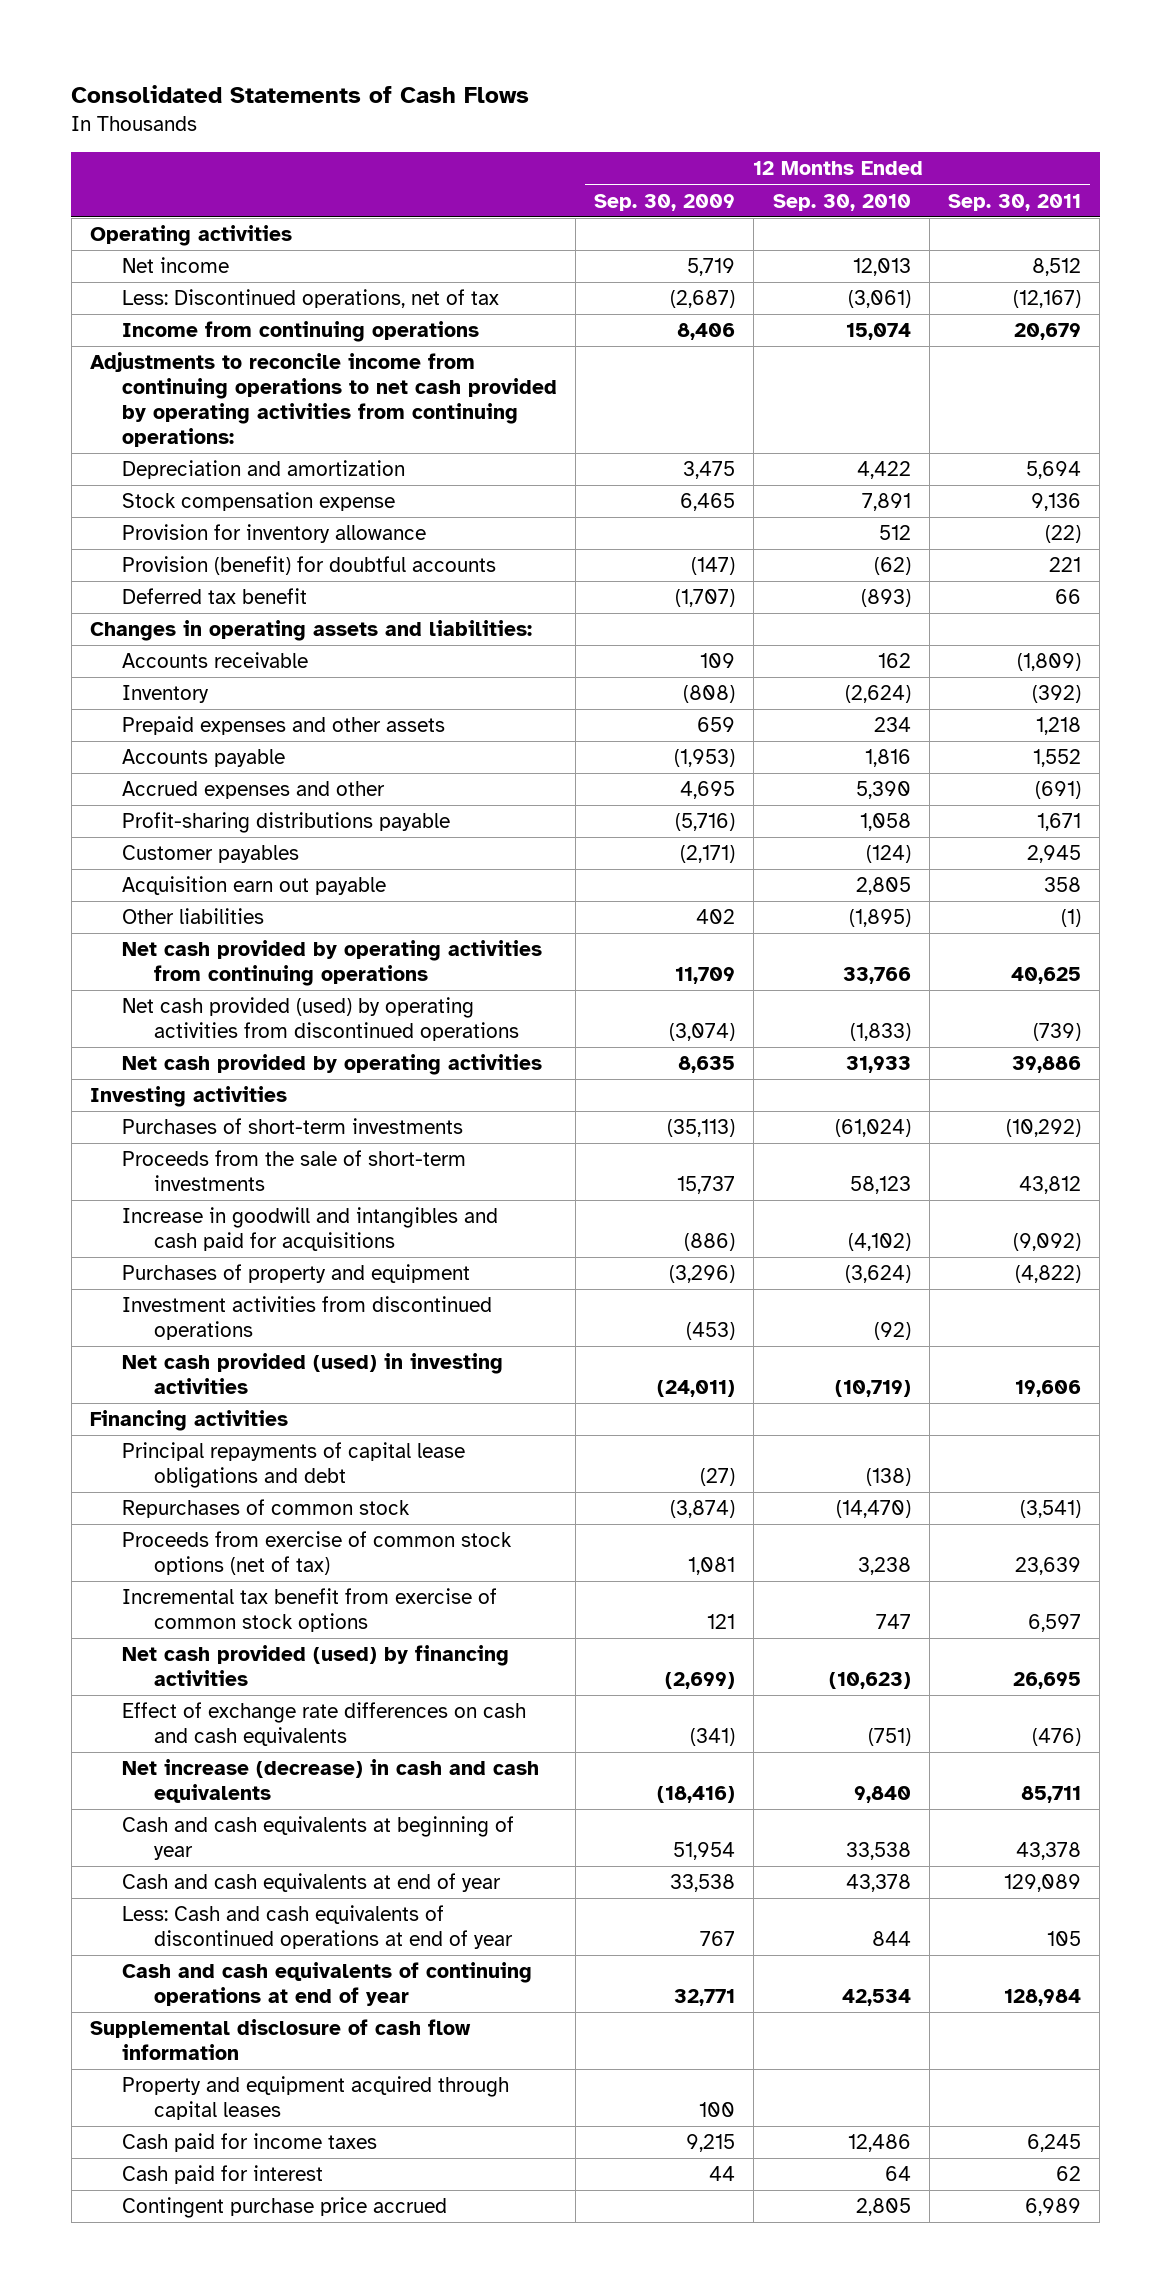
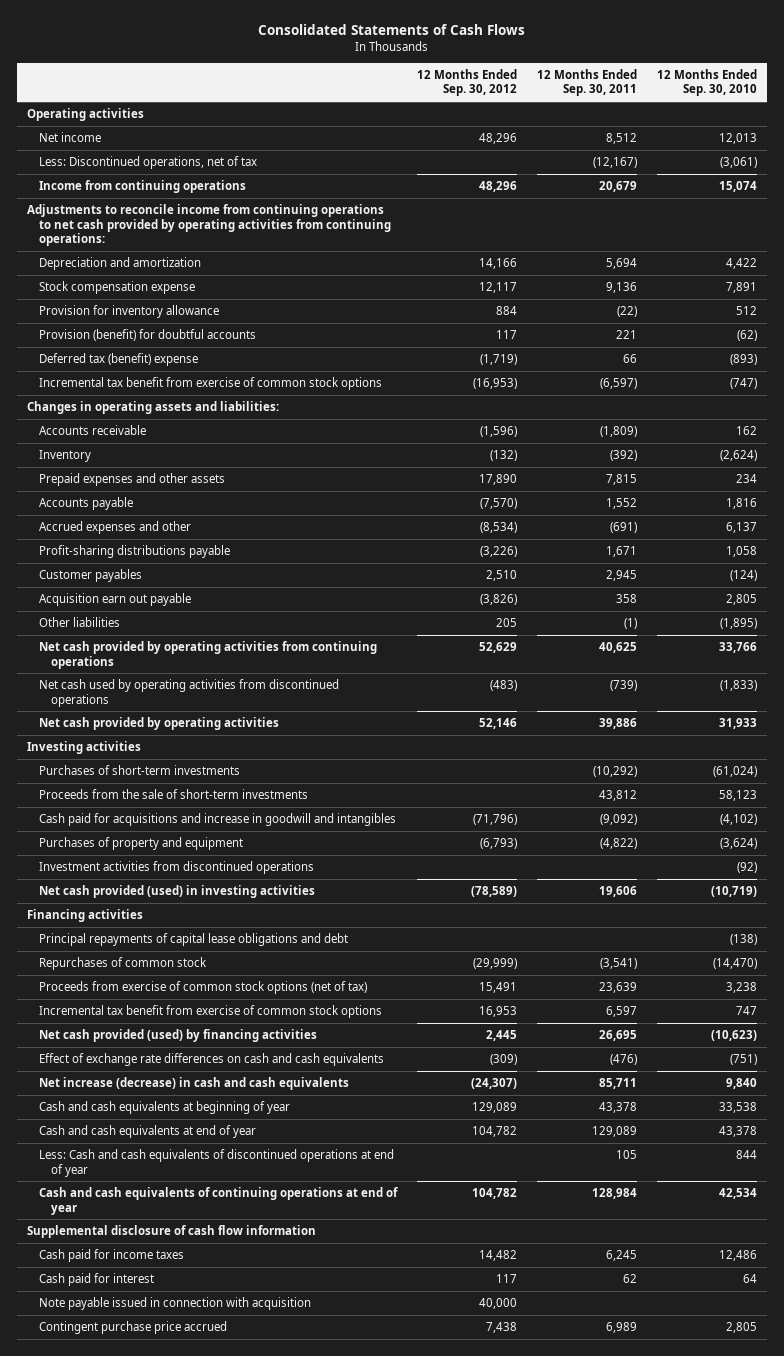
[594,193,736,211] Sep. 30, 2009 -> none
none -> [417,68,518,97] 12 Months Ended Sep. 30, 2012
[121,588,307,605] Deferred tax benefit -> [38,353,198,367] Deferred tax (benefit) expense
none -> [38,377,382,391] Incremental tax benefit from exercise of common stock options
[1035,717,1081,736] 1,218 -> [606,474,638,486] 7,815
[855,781,911,800] 5,390 -> [726,522,758,534] 6,137
[121,997,519,1042] Net cash provided (used) by operating activities from discontinued operations -> [38,679,339,707] Net cash used by operating activities from discontinued operations
[121,1207,498,1252] Increase in goodwill and intangibles and cash paid for acquisitions -> [38,813,396,827] Cash paid for acquisitions and increase in goodwill and intangibles
[121,2076,509,2121] Property and equipment acquired through capital leases -> none
none -> [38,1297,311,1311] Note payable issued in connection with acquisition

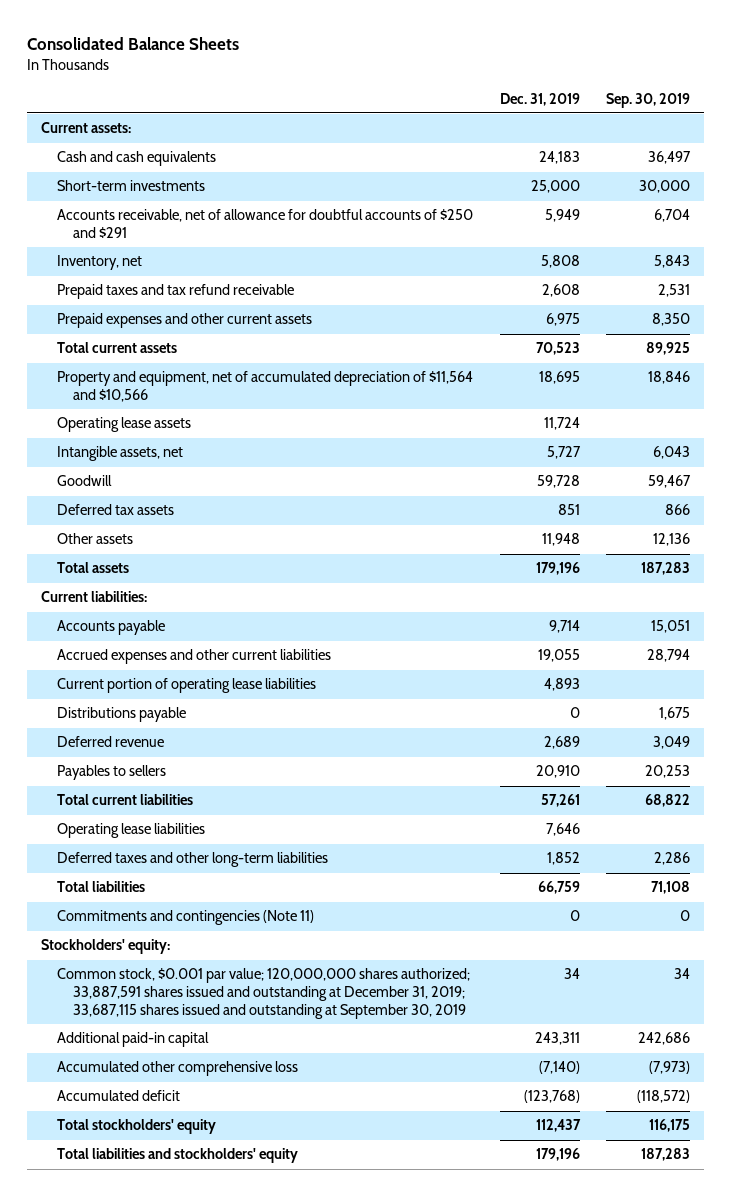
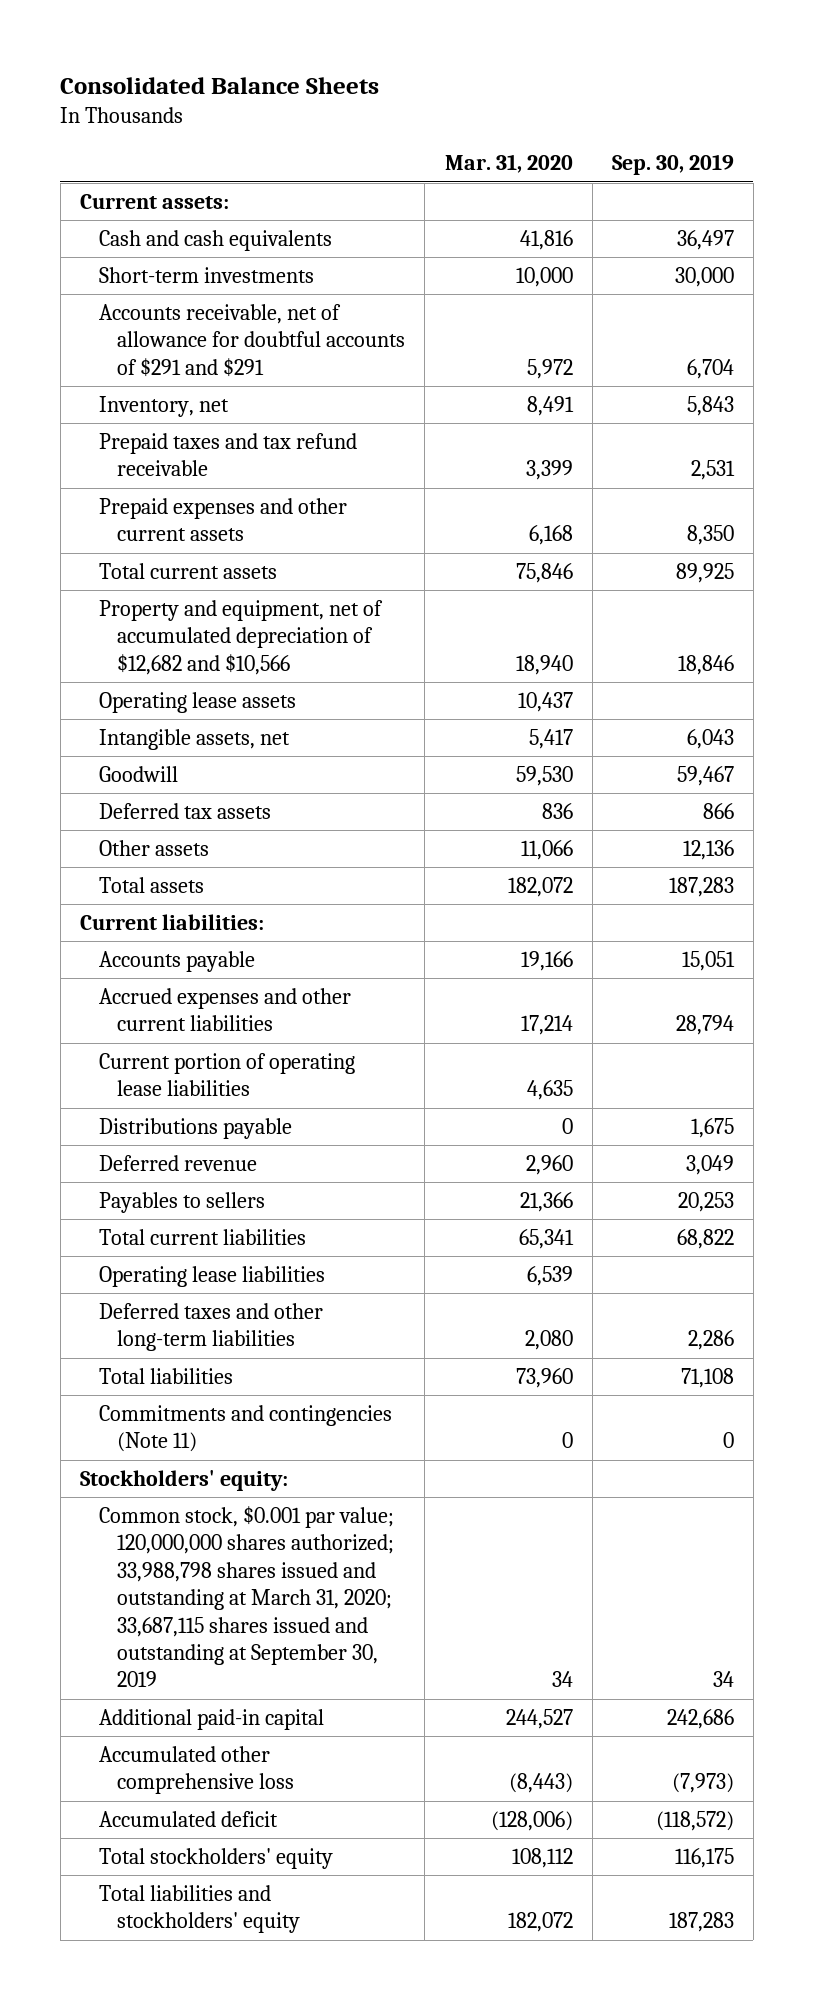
[499,92,580,106] Dec. 31, 2019 -> none
none -> [444,154,573,174] Mar. 31, 2020
[56,209,473,239] Accounts receivable, net of allowance for doubtful accounts of $250 and $291 -> [98,303,406,377] Accounts receivable, net of allowance for doubtful accounts of $291 and $291
[56,371,473,403] Property and equipment, net of accumulated depreciation of $11,564 and $10,566 -> [98,599,383,675] Property and equipment, net of accumulated depreciation of $12,682 and $10,566
[56,968,470,1020] Common stock, $0.001 par value; 120,000,000 shares authorized; 33,887,591 shares issued and outstanding at December 31, 2019; 33,687,115 shares issued and outstanding at September 30, 2019 -> [98,1505,395,1688] Common stock, $0.001 par value; 120,000,000 shares authorized; 33,988,798 shares issued and outstanding at March 31, 2020; 33,687,115 shares issued and outstanding at September 30, 2019

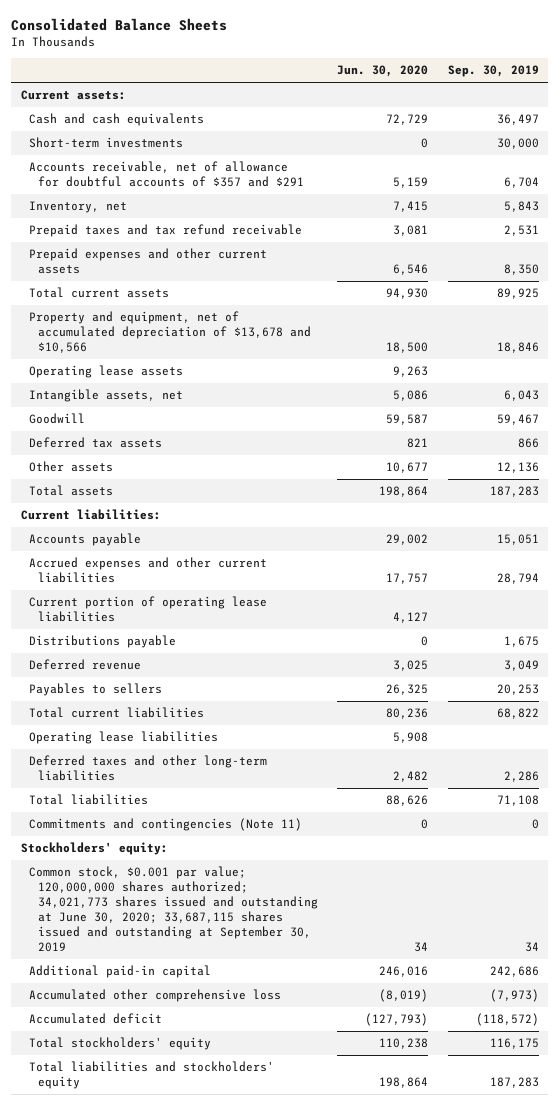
[444,154,573,174] Mar. 31, 2020 -> none
none -> [337,65,429,78] Jun. 30, 2020
[98,303,406,377] Accounts receivable, net of allowance for doubtful accounts of $291 and $291 -> [29,161,305,188] Accounts receivable, net of allowance for doubtful accounts of $357 and $291
[98,599,383,675] Property and equipment, net of accumulated depreciation of $12,682 and $10,566 -> [29,311,312,354] Property and equipment, net of accumulated depreciation of $13,678 and $10,566
[98,1505,395,1688] Common stock, $0.001 par value; 120,000,000 shares authorized; 33,988,798 shares issued and outstanding at March 31, 2020; 33,687,115 shares issued and outstanding at September 30, 2019 -> [29,866,319,953] Common stock, $0.001 par value; 120,000,000 shares authorized; 34,021,773 shares issued and outstanding at June 30, 2020; 33,687,115 shares issued and outstanding at September 30, 2019

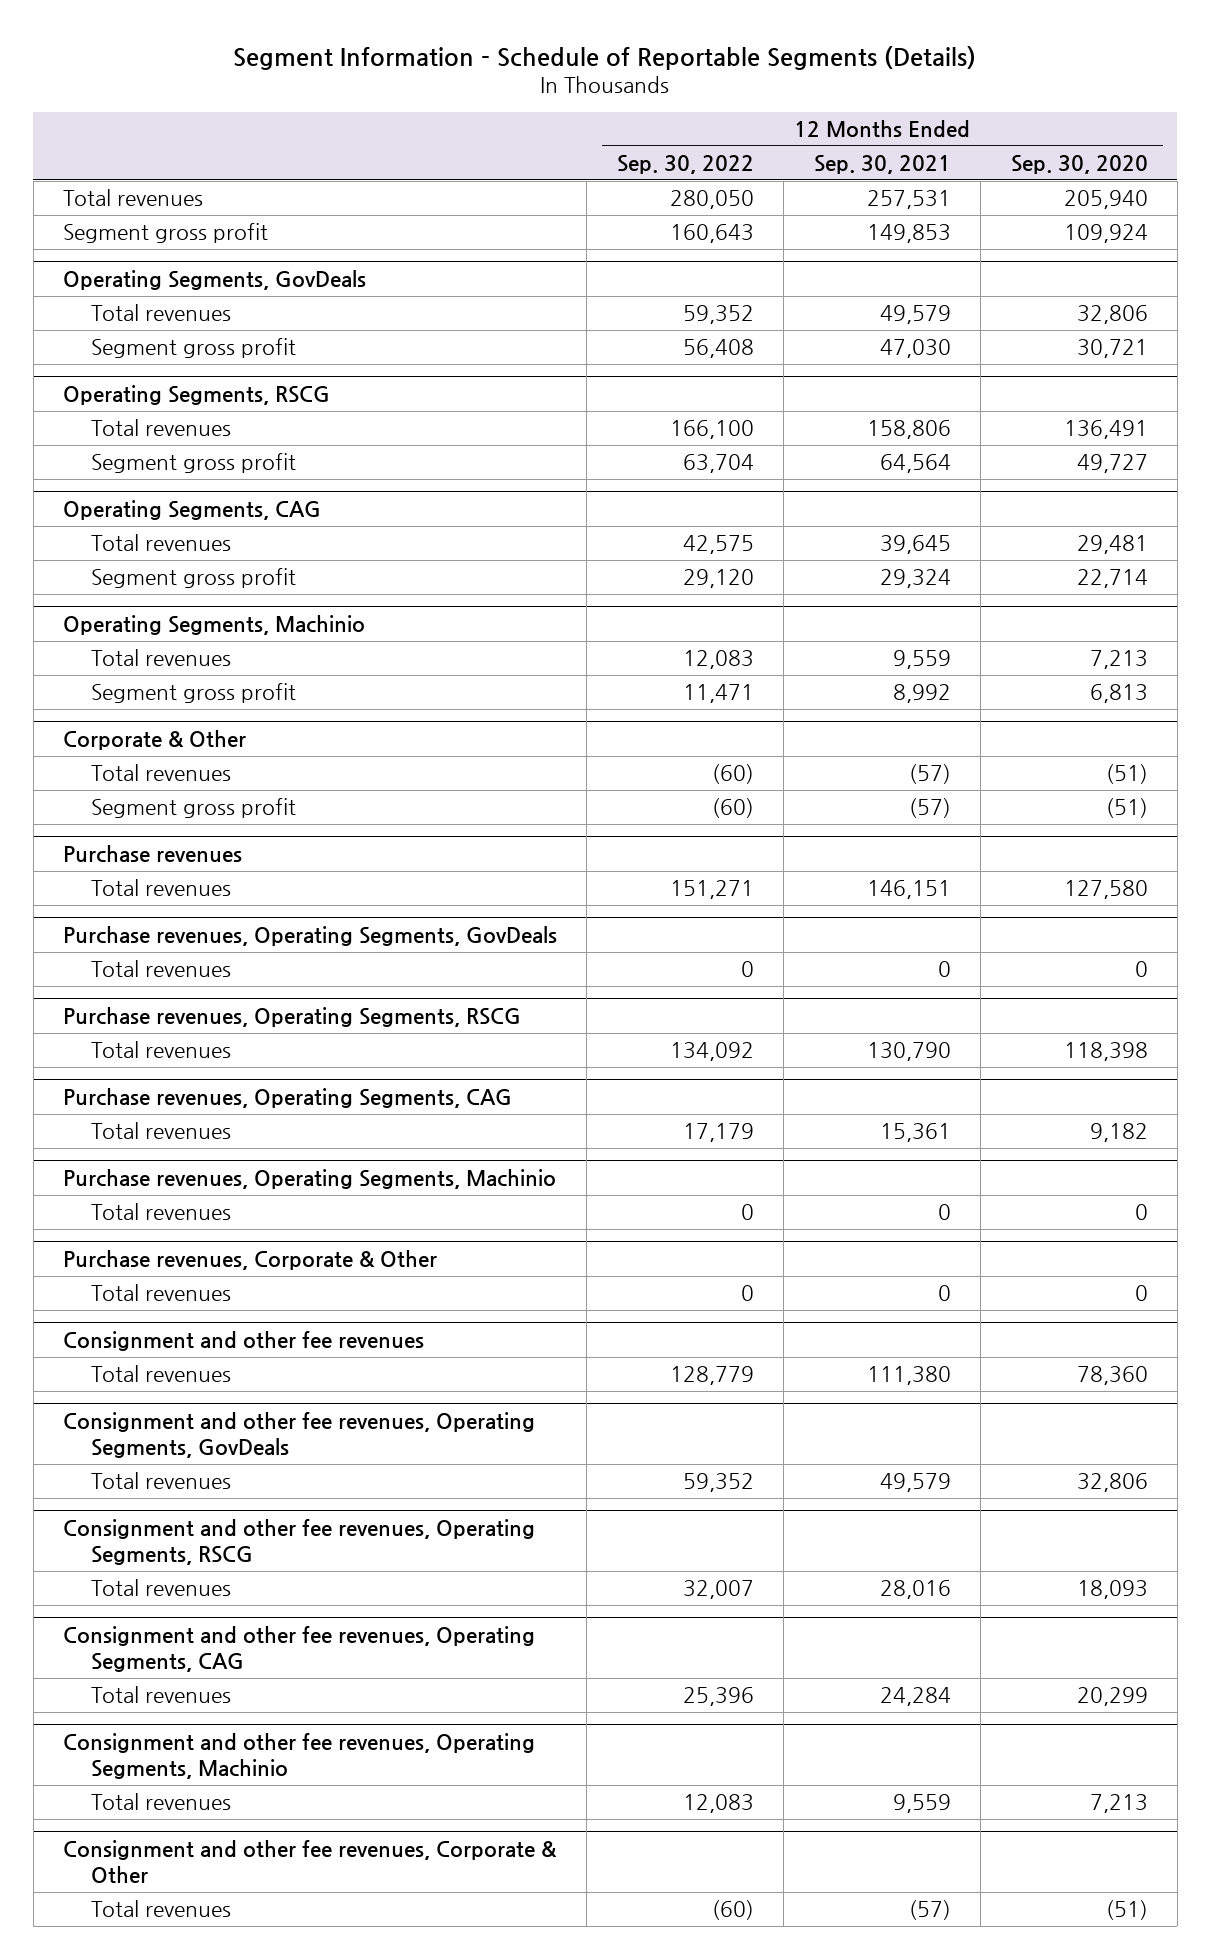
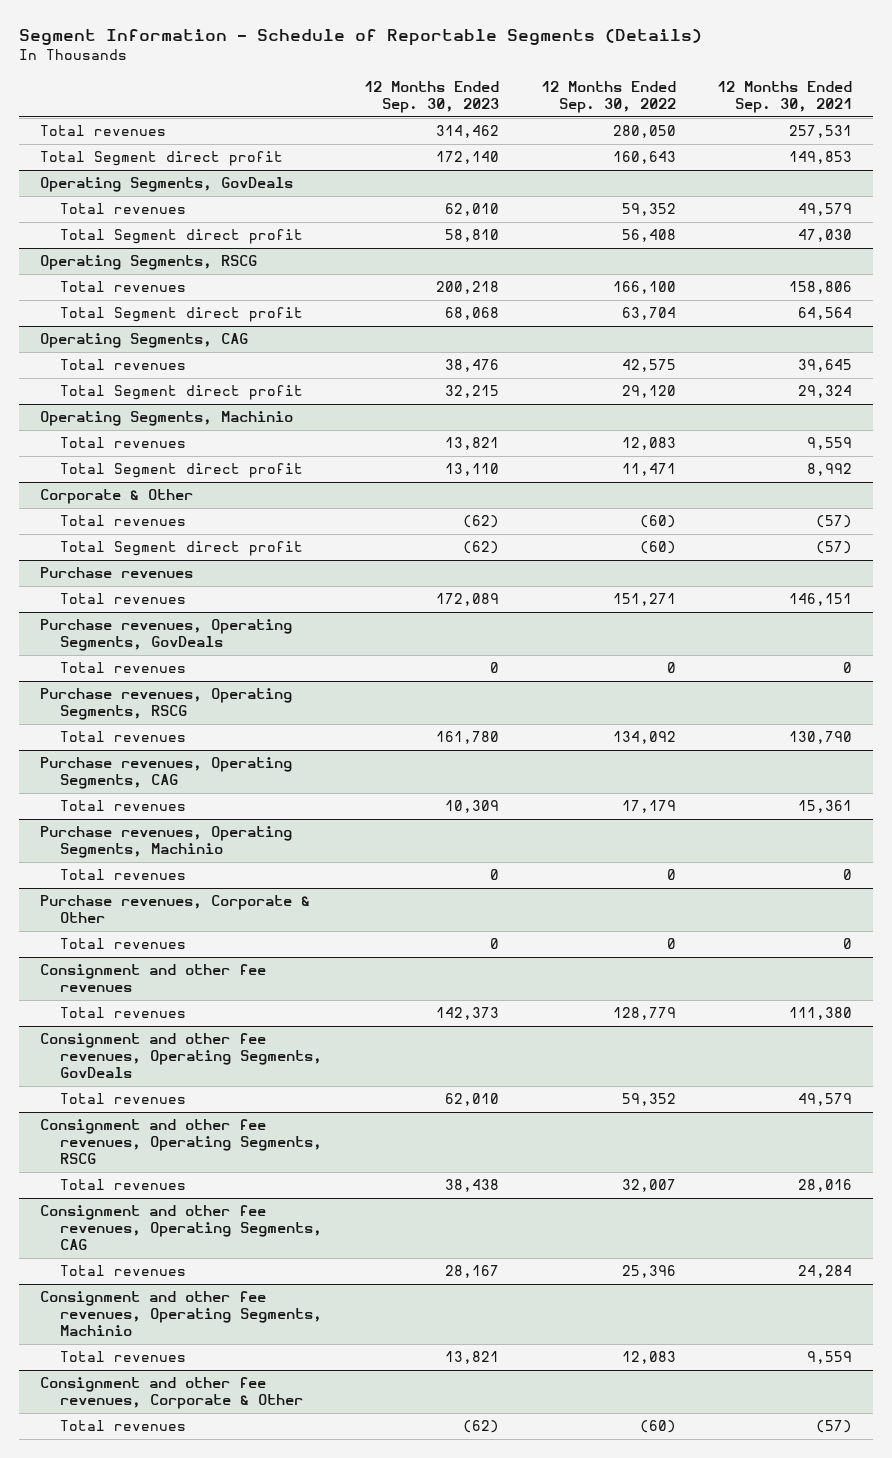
[1010,154,1148,174] Sep. 30, 2020 -> none
none -> [363,81,499,114] 12 Months Ended Sep. 30, 2023
[62,222,268,243] Segment gross profit -> [39,151,283,167] Total Segment direct profit
[90,337,296,358] Segment gross profit -> [60,229,304,245] Total Segment direct profit
[90,452,296,473] Segment gross profit -> [60,307,304,323] Total Segment direct profit
[90,567,296,588] Segment gross profit -> [60,385,304,401] Total Segment direct profit
[90,682,296,703] Segment gross profit -> [60,463,304,479] Total Segment direct profit
[90,797,296,818] Segment gross profit -> [60,541,304,557] Total Segment direct profit

